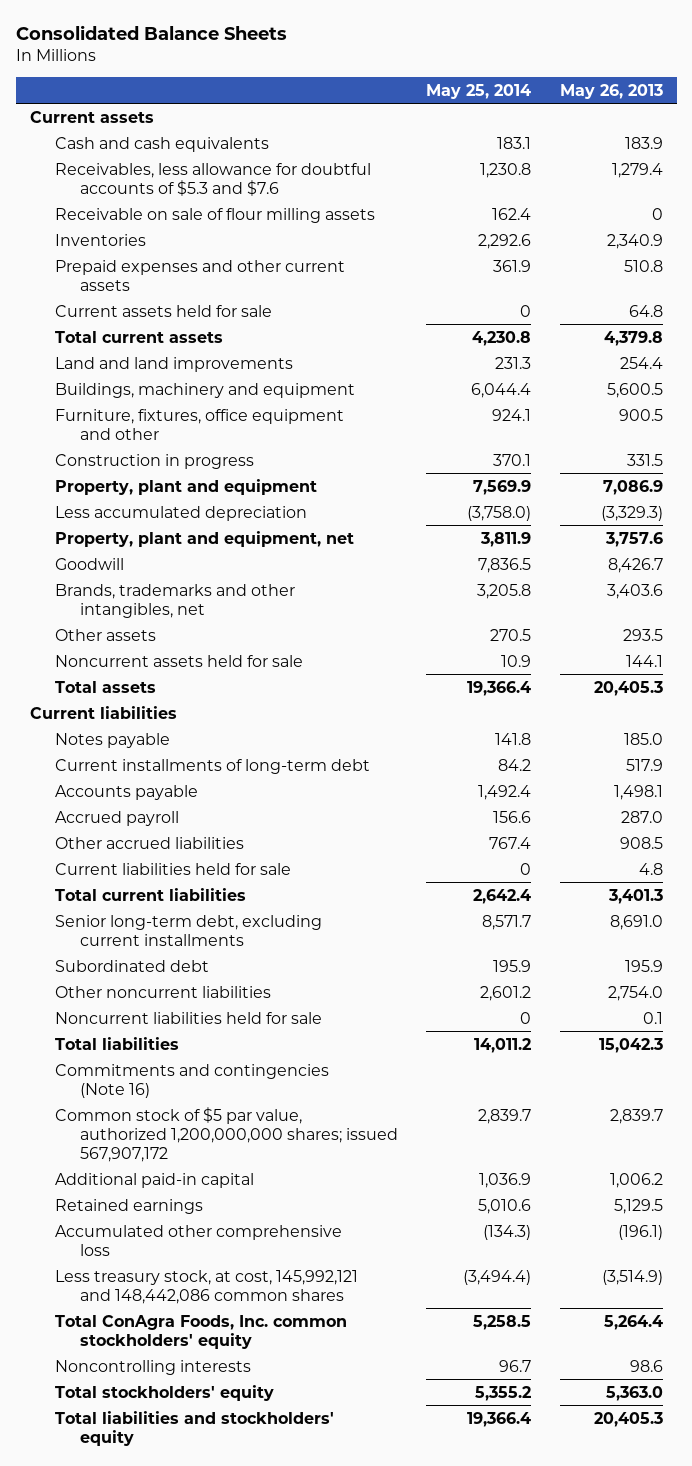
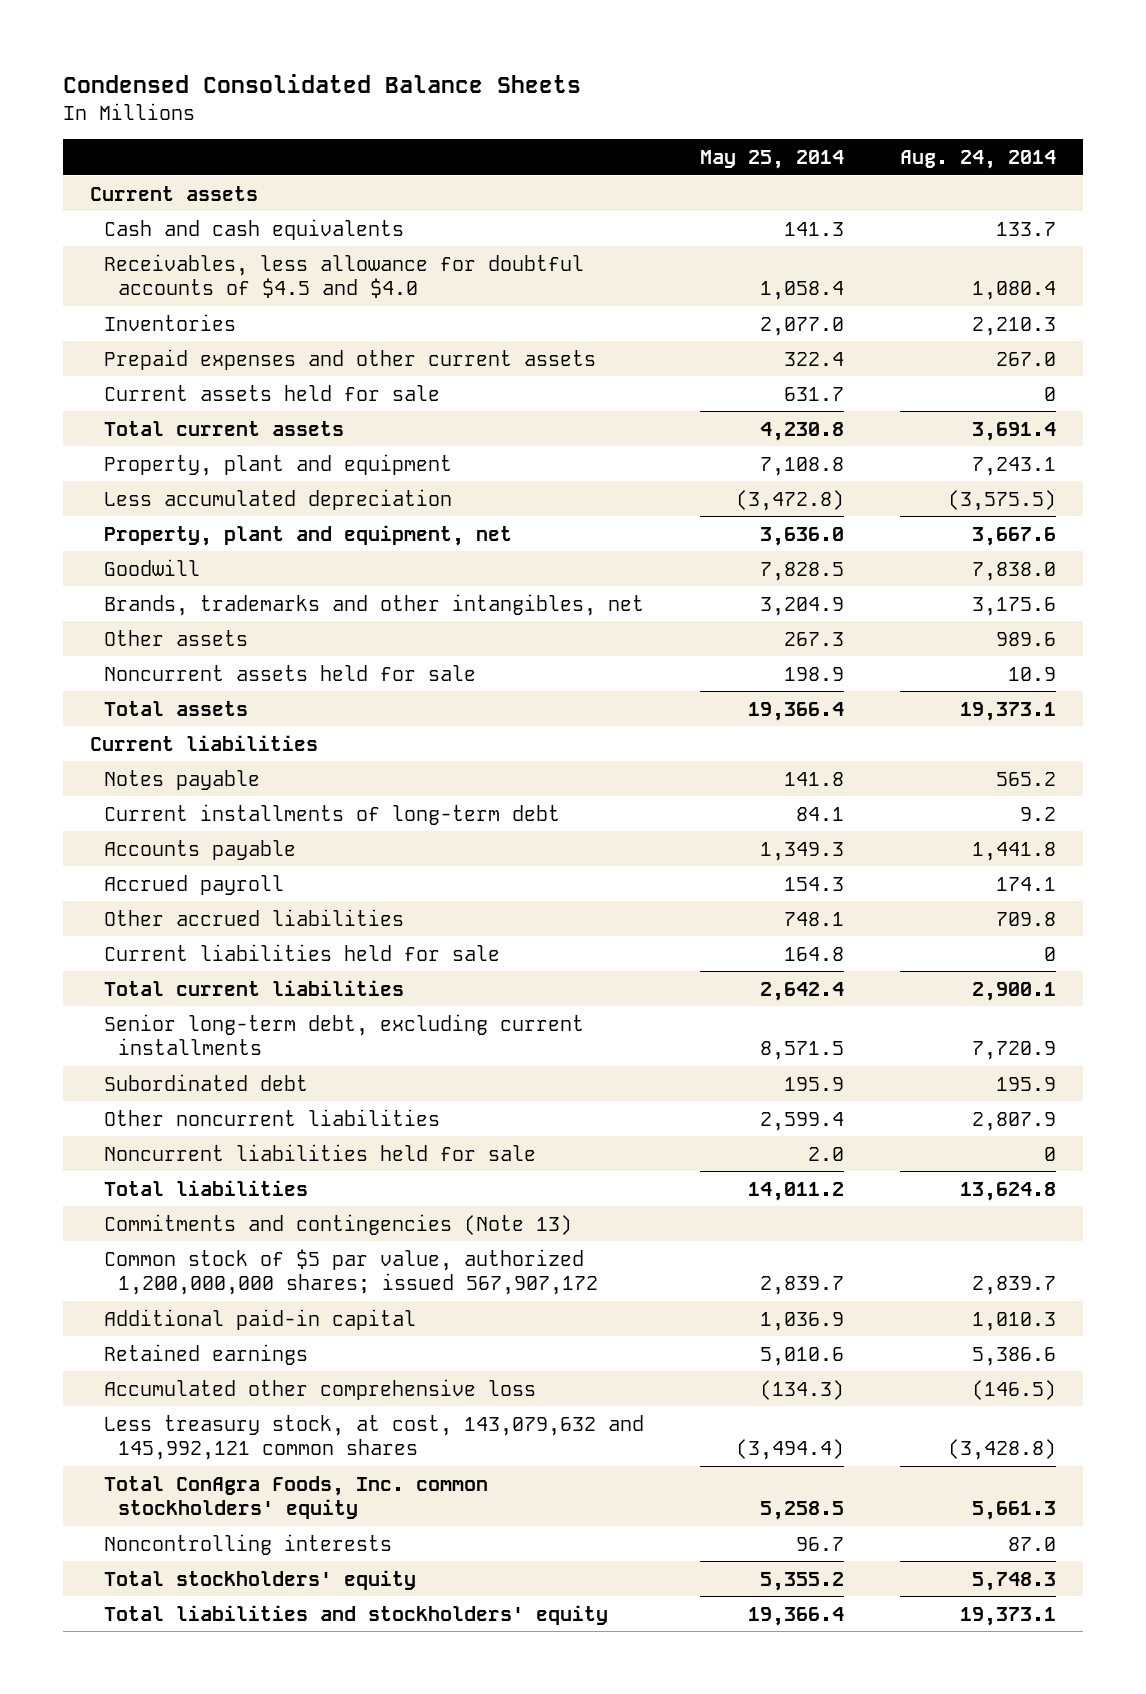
[15,25,287,41] Consolidated Balance Sheets -> [62,74,581,94] Condensed Consolidated Balance Sheets
[559,83,663,99] May 26, 2013 -> none
none -> [899,150,1056,170] Aug. 24, 2014
[54,207,375,223] Receivable on sale of flour milling assets -> none
[497,136,532,149] 183.1 -> [784,221,845,236] 141.3
[54,162,371,196] Receivables, less allowance for doubtful accounts of $5.3 and $7.6 -> [104,253,585,299] Receivables, less allowance for doubtful accounts of $4.5 and $4.0
[480,162,532,178] 1,230.8 -> [760,281,845,301] 1,058.4
[478,233,532,249] 2,292.6 -> [760,316,845,336] 2,077.0
[493,259,532,272] 361.9 -> [784,351,845,366] 322.4
[520,304,532,317] 0 -> [784,386,845,401] 631.7
[54,356,293,372] Land and land improvements -> none
[54,382,355,398] Buildings, machinery and equipment -> none
[54,408,344,440] Furniture, fixtures, office equipment and other -> none
[54,453,254,469] Construction in progress -> none
[473,479,532,495] 7,569.9 -> [760,456,845,476] 7,108.8
[467,505,532,521] (3,758.0) -> [736,489,845,511] (3,472.8)
[480,531,532,547] 3,811.9 -> [760,526,845,546] 3,636.0
[478,557,532,573] 7,836.5 -> [760,561,845,581] 7,828.5
[477,583,532,599] 3,205.8 -> [760,596,845,616] 3,204.9
[490,628,532,641] 270.5 -> [784,631,845,646] 267.3
[501,654,532,667] 10.9 -> [784,666,845,681] 198.9
[498,758,532,771] 84.2 -> [796,806,845,821] 84.1
[478,784,532,800] 1,492.4 -> [760,841,845,861] 1,349.3
[493,810,532,823] 156.6 -> [784,876,845,891] 154.3
[489,836,532,849] 767.4 -> [784,911,845,926] 748.1
[520,862,532,875] 0 -> [784,946,845,961] 164.8
[482,914,532,930] 8,571.7 -> [760,1041,845,1061] 8,571.5
[480,985,532,1001] 2,601.2 -> [760,1111,845,1131] 2,599.4
[520,1011,532,1024] 0 -> [808,1146,845,1161] 2.0
[54,1063,329,1098] Commitments and contingencies (Note 16) -> [104,1213,573,1235] Commitments and contingencies (Note 13)
[54,1269,358,1304] Less treasury stock, at cost, 145,992,121 and 148,442,086 common shares -> [104,1414,645,1461] Less treasury stock, at cost, 143,079,632 and 145,992,121 common shares

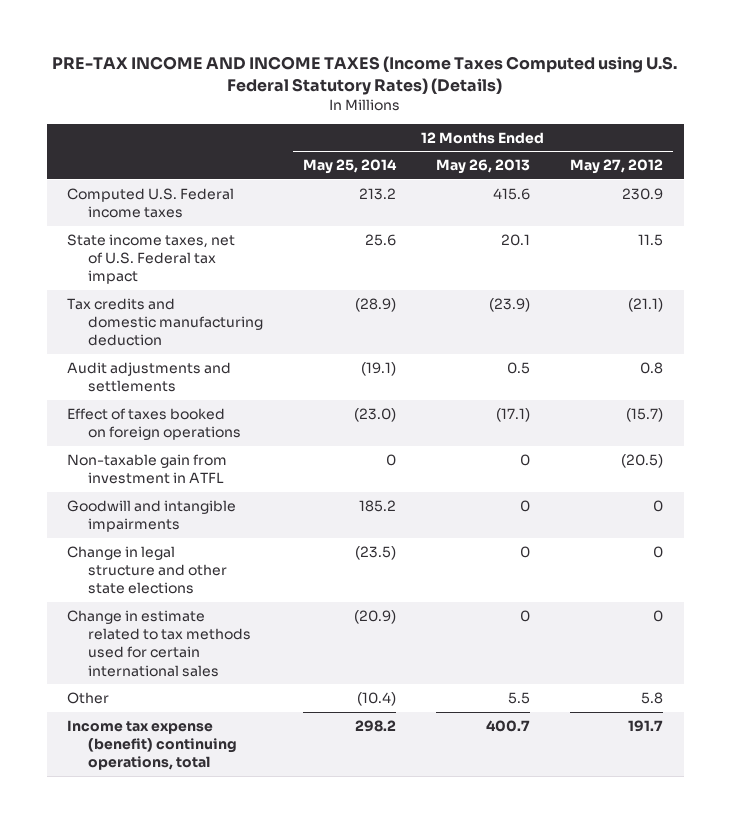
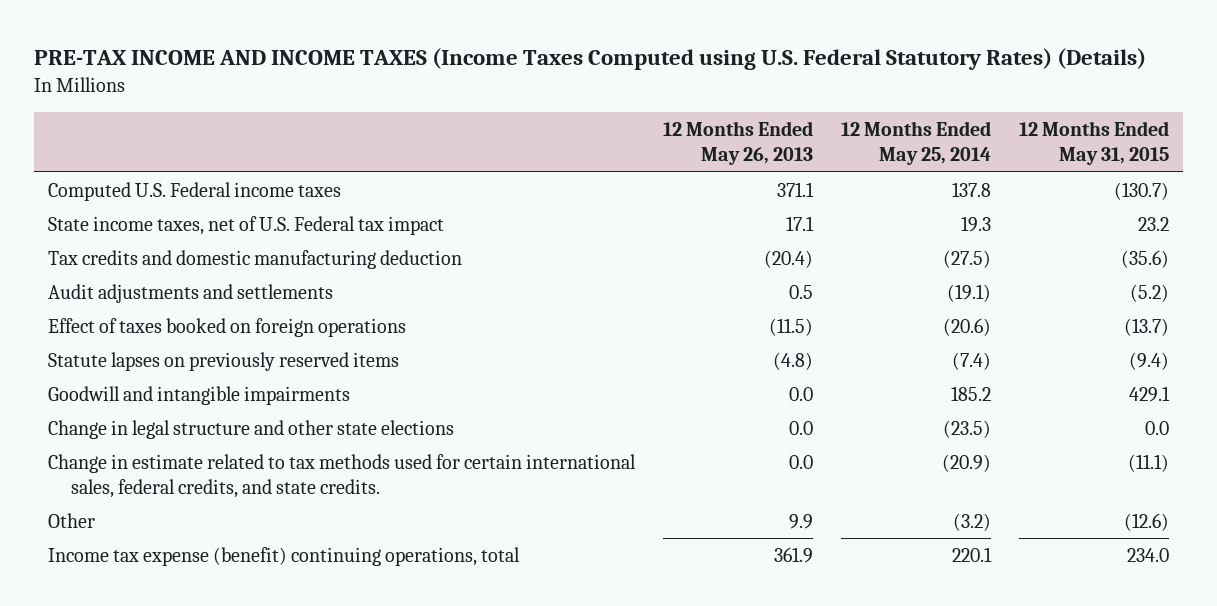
[570,159,664,175] May 27, 2012 -> none
none -> [1018,121,1169,166] 12 Months Ended May 31, 2015
[358,187,396,200] 213.2 -> [951,181,991,197] 137.8
[493,187,531,200] 415.6 -> [776,181,814,197] 371.1
[364,233,396,246] 25.6 -> [960,215,991,232] 19.3
[501,233,531,246] 20.1 -> [785,215,814,231] 17.1
[354,297,396,312] (28.9) -> [942,249,991,268] (27.5)
[489,297,531,312] (23.9) -> [763,249,813,268] (20.4)
[67,453,228,485] Non-taxable gain from investment in ATFL -> none
[353,407,396,422] (23.0) -> [942,317,991,336] (20.6)
[496,407,531,422] (17.1) -> [768,317,813,336] (11.5)
none -> [47,351,399,371] Statute lapses on previously reserved items
[520,499,531,512] 0 -> [788,386,813,401] 0.0
[520,545,531,558] 0 -> [788,420,813,435] 0.0
[67,609,251,677] Change in estimate related to tax methods used for certain international sales -> [47,453,636,499] Change in estimate related to tax methods used for certain international sales, federal credits, and state credits.
[520,609,531,622] 0 -> [788,454,813,469] 0.0
[356,691,396,706] (10.4) -> [952,512,991,531] (3.2)
[508,691,531,704] 5.5 -> [788,513,813,529] 9.9
[354,719,396,732] 298.2 -> [951,546,992,562] 220.1
[486,719,531,732] 400.7 -> [773,546,813,563] 361.9

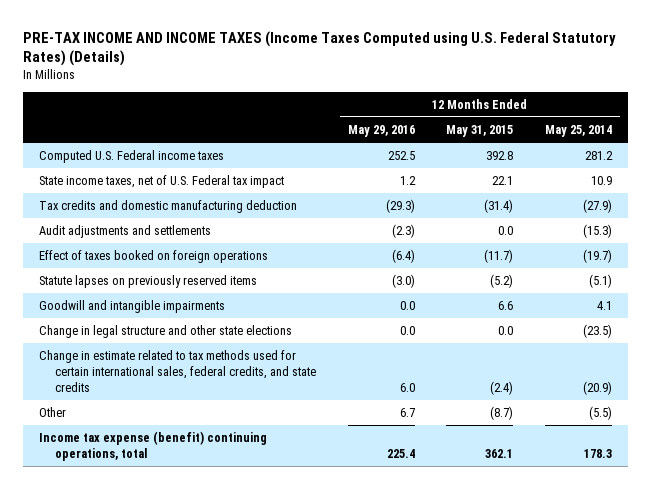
[662,121,813,166] 12 Months Ended May 26, 2013 -> none
none -> [347,124,415,137] May 29, 2016
[951,181,991,197] 137.8 -> [584,150,613,160] 281.2
[1113,181,1169,200] (130.7) -> [486,150,514,160] 392.8
[960,215,991,232] 19.3 -> [590,175,612,185] 10.9
[1137,216,1169,231] 23.2 -> [492,175,514,185] 22.1
[942,249,991,268] (27.5) -> [582,198,612,213] (27.9)
[1120,249,1169,268] (35.6) -> [484,198,514,213] (31.4)
[946,283,991,302] (19.1) -> [582,223,612,238] (15.3)
[1129,283,1169,302] (5.2) -> [498,225,514,235] 0.0
[942,317,991,336] (20.6) -> [582,248,612,263] (19.7)
[1123,317,1169,336] (13.7) -> [484,248,514,263] (11.7)
[951,351,991,370] (7.4) -> [588,273,612,288] (5.1)
[1128,351,1169,370] (9.4) -> [490,273,514,288] (5.2)
[950,385,991,401] 185.2 -> [596,300,612,310] 4.1
[1128,385,1170,402] 429.1 -> [498,300,514,310] 6.6
[47,453,636,499] Change in estimate related to tax methods used for certain international sales, federal credits, and state credits. -> [39,349,316,392] Change in estimate related to tax methods used for certain international sales, federal credits, and state credits
[1127,453,1169,472] (11.1) -> [490,380,514,395] (2.4)
[952,512,991,531] (3.2) -> [588,405,612,420] (5.5)
[1123,512,1169,531] (12.6) -> [490,405,514,420] (8.7)
[951,546,992,562] 220.1 -> [583,448,612,458] 178.3
[1126,547,1169,562] 234.0 -> [485,448,514,458] 362.1

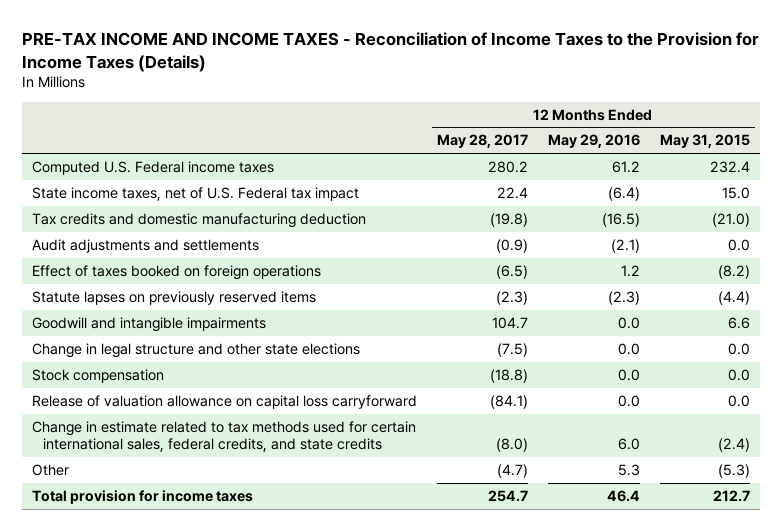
[23,30,617,67] PRE-TAX INCOME AND INCOME TAXES (Income Taxes Computed using U.S. Federal Statutory Rates) (Details) -> [21,31,759,72] PRE-TAX INCOME AND INCOME TAXES - Reconciliation of Income Taxes to the Provision for Income Taxes (Details)
[544,124,612,137] May 25, 2014 -> none
none -> [436,134,528,149] May 28, 2017
[387,150,415,160] 252.5 -> [611,160,640,173] 61.2
[486,150,514,160] 392.8 -> [709,160,750,173] 232.4
[399,175,416,185] 1.2 -> [607,186,640,201] (6.4)
[492,175,514,185] 22.1 -> [721,186,750,199] 15.0
[385,198,415,213] (29.3) -> [601,212,640,227] (16.5)
[484,198,514,213] (31.4) -> [711,212,750,227] (21.0)
[391,223,415,238] (2.3) -> [610,238,640,253] (2.1)
[391,248,415,263] (6.4) -> [620,264,640,277] 1.2
[484,248,514,263] (11.7) -> [717,264,750,279] (8.2)
[391,273,415,288] (3.0) -> [607,290,640,305] (2.3)
[490,273,514,288] (5.2) -> [717,290,750,305] (4.4)
none -> [31,368,164,383] Stock compensation
none -> [31,394,417,409] Release of valuation allowance on capital loss carryforward
[399,407,415,417] 6.7 -> [617,463,640,476] 5.3
[490,405,514,420] (8.7) -> [717,463,750,478] (5.3)
[39,430,268,461] Income tax expense (benefit) continuing operations, total -> [31,489,253,504] Total provision for income taxes
[386,448,415,458] 225.4 -> [606,489,640,502] 46.4
[485,448,514,458] 362.1 -> [712,489,750,502] 212.7

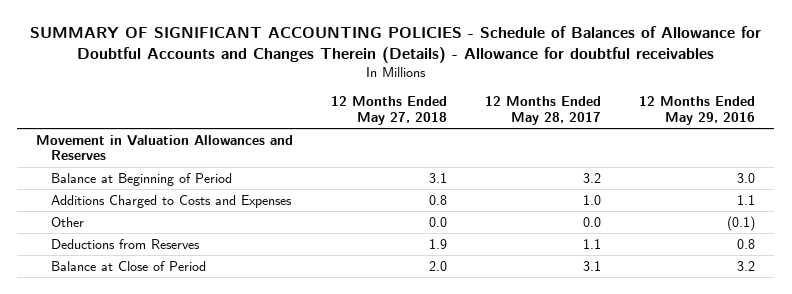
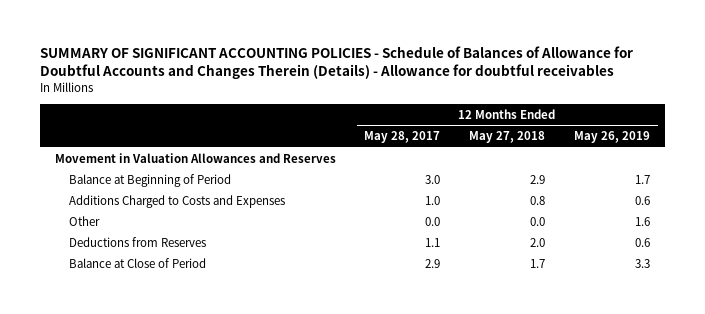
[639,96,756,125] 12 Months Ended May 29, 2016 -> none
none -> [574,131,651,144] May 26, 2019
[429,172,448,183] 3.1 -> [530,174,546,184] 2.9
[583,172,602,183] 3.2 -> [425,174,441,184] 3.0
[429,238,448,249] 1.9 -> [530,237,546,247] 2.0
[429,260,448,271] 2.0 -> [530,258,546,268] 1.7
[583,260,602,271] 3.1 -> [425,258,441,268] 2.9

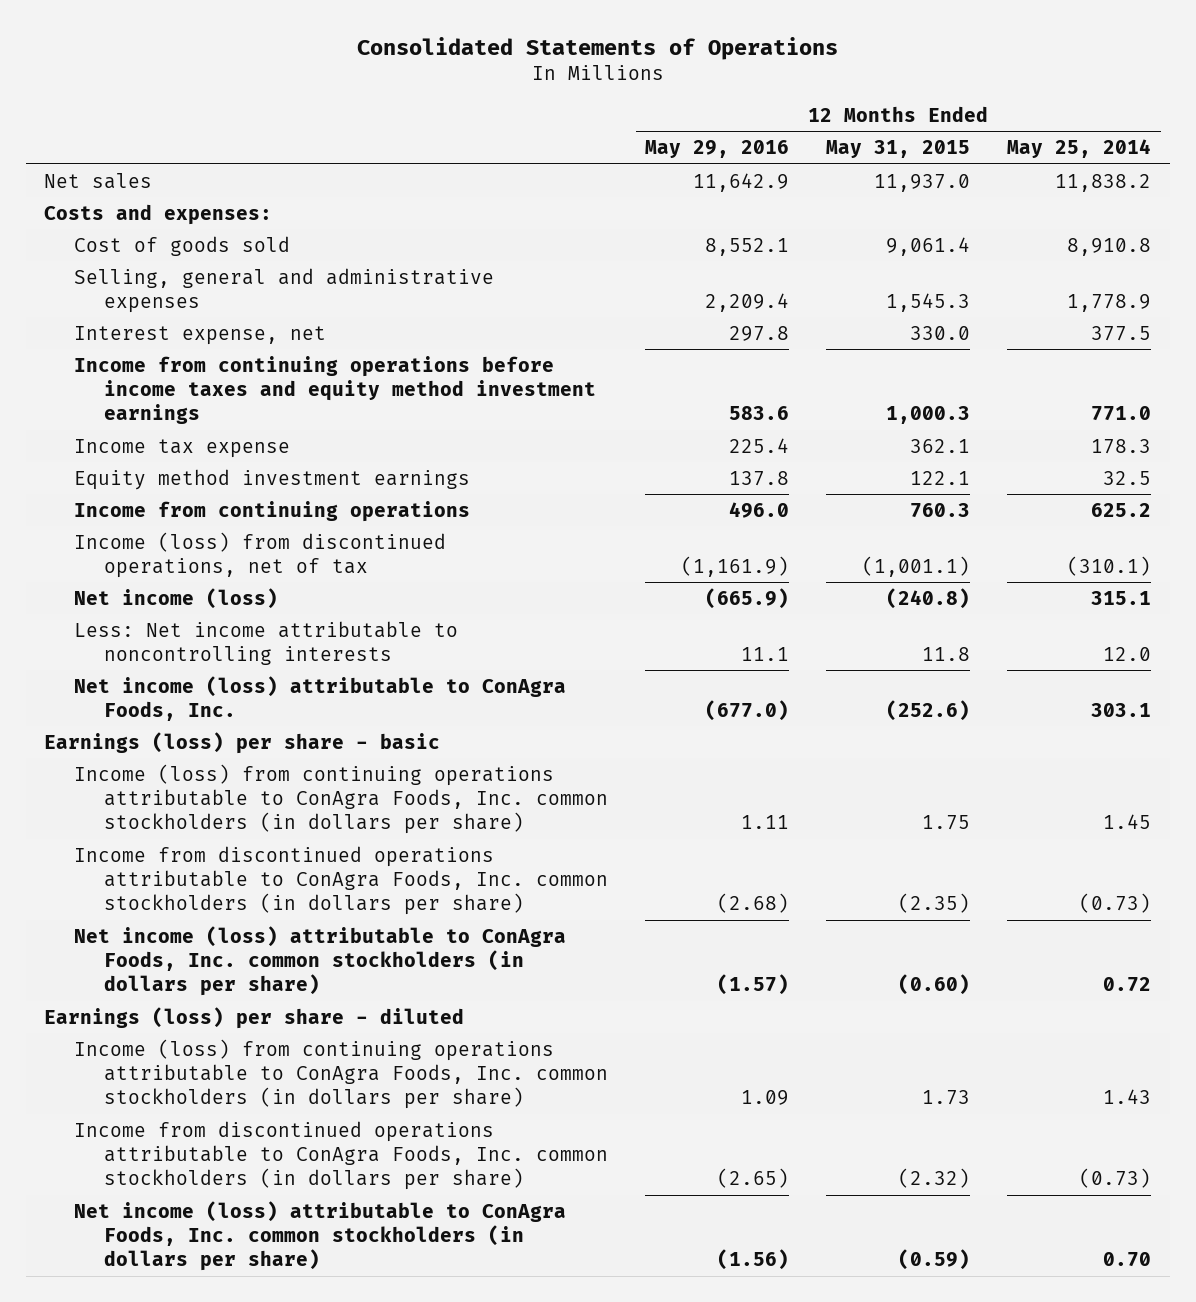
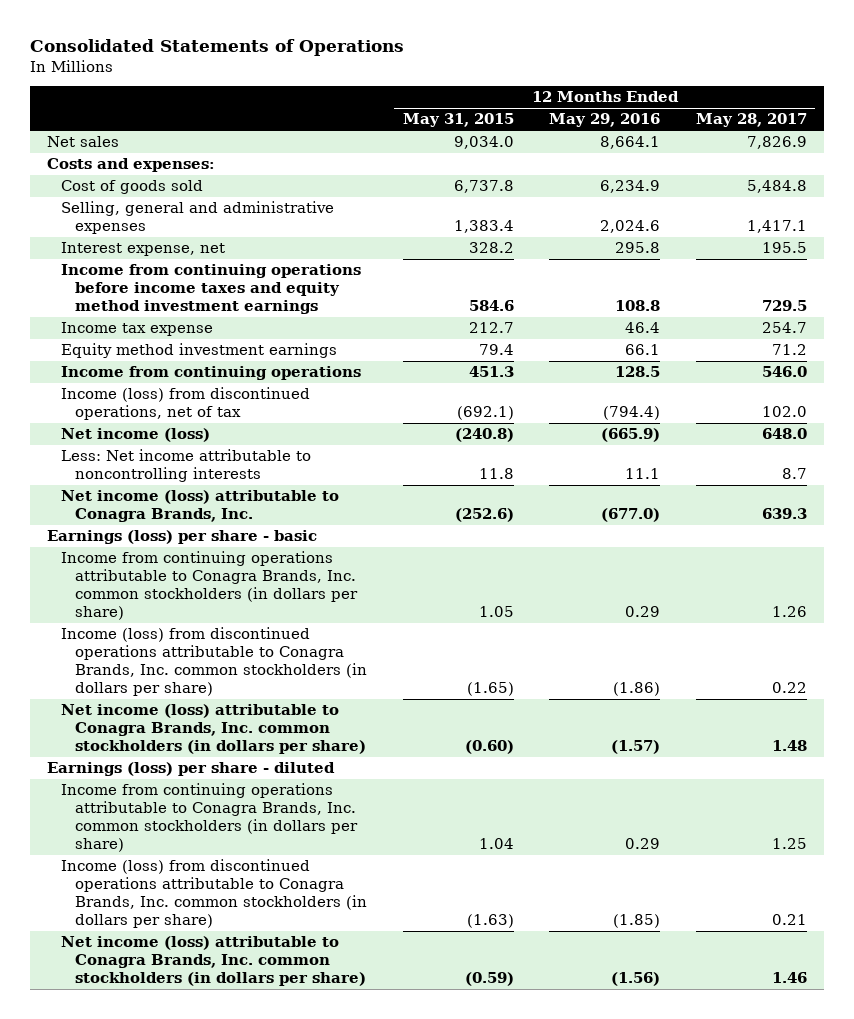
[1007,139,1152,159] May 25, 2014 -> none
none -> [695,113,807,128] May 28, 2017
[692,172,789,192] 11,642.9 -> [600,136,661,150] 8,664.1
[874,173,971,192] 11,937.0 -> [453,136,514,150] 9,034.0
[704,237,789,256] 8,552.1 -> [600,180,661,194] 6,234.9
[886,236,971,256] 9,061.4 -> [453,180,514,194] 6,737.8
[704,292,789,312] 2,209.4 -> [600,220,661,234] 2,024.6
[886,292,971,312] 1,545.3 -> [453,220,514,234] 1,383.4
[728,325,789,341] 297.8 -> [615,242,661,254] 295.8
[910,325,971,340] 330.0 -> [468,242,514,254] 328.2
[728,406,789,421] 583.6 -> [615,300,661,312] 108.8
[886,406,971,425] 1,000.3 -> [468,300,514,312] 584.6
[728,437,789,453] 225.4 -> [625,322,661,334] 46.4
[910,438,971,453] 362.1 -> [468,322,514,334] 212.7
[728,470,789,486] 137.8 -> [625,344,661,356] 66.1
[910,470,971,485] 122.1 -> [478,344,514,356] 79.4
[728,501,789,518] 496.0 -> [615,366,661,378] 128.5
[910,502,971,518] 760.3 -> [468,366,514,378] 451.3
[680,555,789,577] (1,161.9) -> [603,406,661,421] (794.4)
[862,555,971,577] (1,001.1) -> [456,406,514,421] (692.1)
[74,675,567,721] Net income (loss) attributable to ConAgra Foods, Inc. -> [61,490,340,523] Net income (loss) attributable to Conagra Brands, Inc.
[74,763,608,835] Income (loss) from continuing operations attributable to ConAgra Foods, Inc. common stockholders (in dollars per share) -> [61,551,359,621] Income from continuing operations attributable to Conagra Brands, Inc. common stockholders (in dollars per share)
[740,815,789,830] 1.11 -> [625,606,661,618] 0.29
[922,815,971,831] 1.75 -> [478,606,514,618] 1.05
[74,845,608,916] Income from discontinued operations attributable to ConAgra Foods, Inc. common stockholders (in dollars per share) -> [61,627,368,697] Income (loss) from discontinued operations attributable to Conagra Brands, Inc. common stockholders (in dollars per share)
[716,893,789,914] (2.68) -> [613,682,661,697] (1.86)
[898,893,971,914] (2.35) -> [466,682,514,697] (1.65)
[74,925,567,997] Net income (loss) attributable to ConAgra Foods, Inc. common stockholders (in dollars per share) -> [61,704,367,755] Net income (loss) attributable to Conagra Brands, Inc. common stockholders (in dollars per share)
[74,1038,608,1110] Income (loss) from continuing operations attributable to ConAgra Foods, Inc. common stockholders (in dollars per share) -> [61,783,359,853] Income from continuing operations attributable to Conagra Brands, Inc. common stockholders (in dollars per share)
[740,1090,789,1106] 1.09 -> [625,838,661,850] 0.29
[922,1090,971,1106] 1.73 -> [478,838,514,850] 1.04
[74,1120,608,1191] Income from discontinued operations attributable to ConAgra Foods, Inc. common stockholders (in dollars per share) -> [61,859,368,929] Income (loss) from discontinued operations attributable to Conagra Brands, Inc. common stockholders (in dollars per share)
[716,1168,789,1189] (2.65) -> [613,914,661,929] (1.85)
[898,1168,971,1189] (2.32) -> [466,914,514,929] (1.63)
[74,1200,567,1272] Net income (loss) attributable to ConAgra Foods, Inc. common stockholders (in dollars per share) -> [61,936,367,987] Net income (loss) attributable to Conagra Brands, Inc. common stockholders (in dollars per share)

